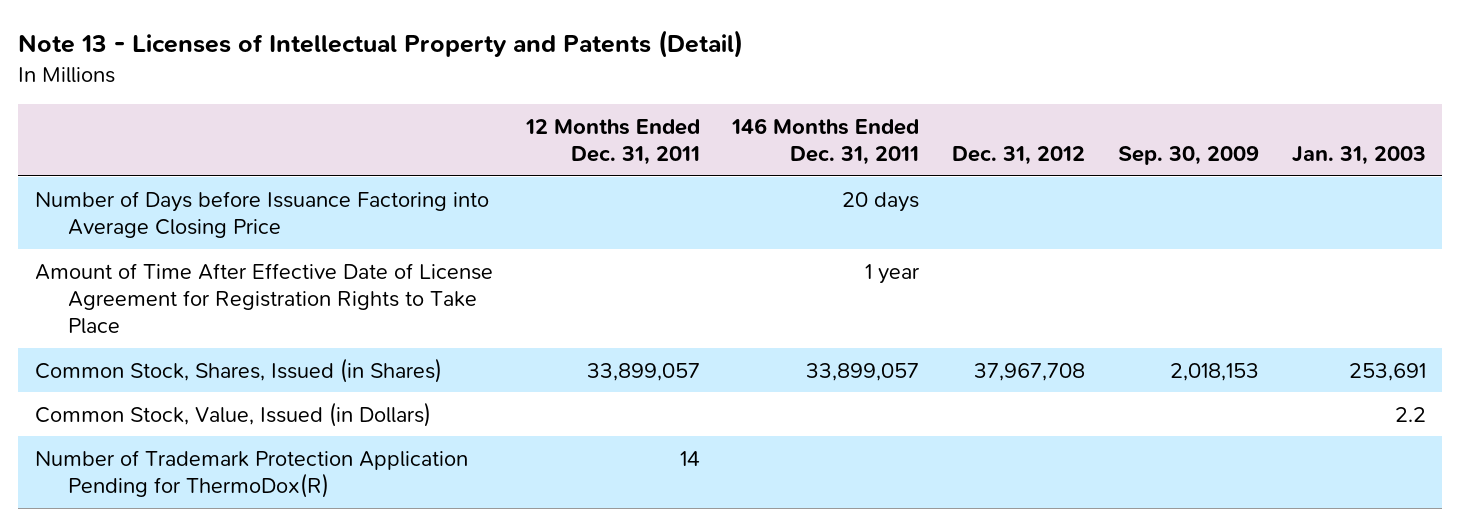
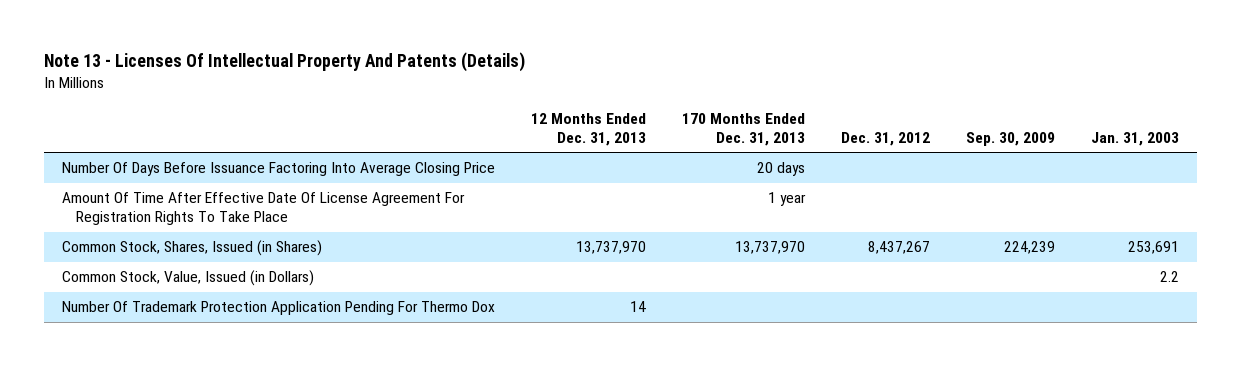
[18,30,744,59] Note 13 - Licenses of Intellectual Property and Patents (Detail) -> [43,52,525,73] Note 13 - Licenses Of Intellectual Property And Patents (Details)
[524,118,700,165] 12 Months Ended Dec. 31, 2011 -> none
[731,117,920,165] 146 Months Ended Dec. 31, 2011 -> none
none -> [530,112,646,146] 12 Months Ended Dec. 31, 2013
none -> [681,112,805,146] 170 Months Ended Dec. 31, 2013
[34,190,489,238] Number of Days before Issuance Factoring into Average Closing Price -> [61,162,495,177] Number Of Days Before Issuance Factoring Into Average Closing Price
[34,262,493,335] Amount of Time After Effective Date of License Agreement for Registration Rights to Take Place -> [61,192,465,226] Amount Of Time After Effective Date Of License Agreement For Registration Rights To Take Place
[974,362,1086,381] 37,967,708 -> [867,241,930,255] 8,437,267
[1169,362,1259,381] 2,018,153 -> [1003,241,1055,255] 224,239
[34,449,468,498] Number of Trademark Protection Application Pending for ThermoDox(R) -> [61,301,495,316] Number Of Trademark Protection Application Pending For Thermo Dox

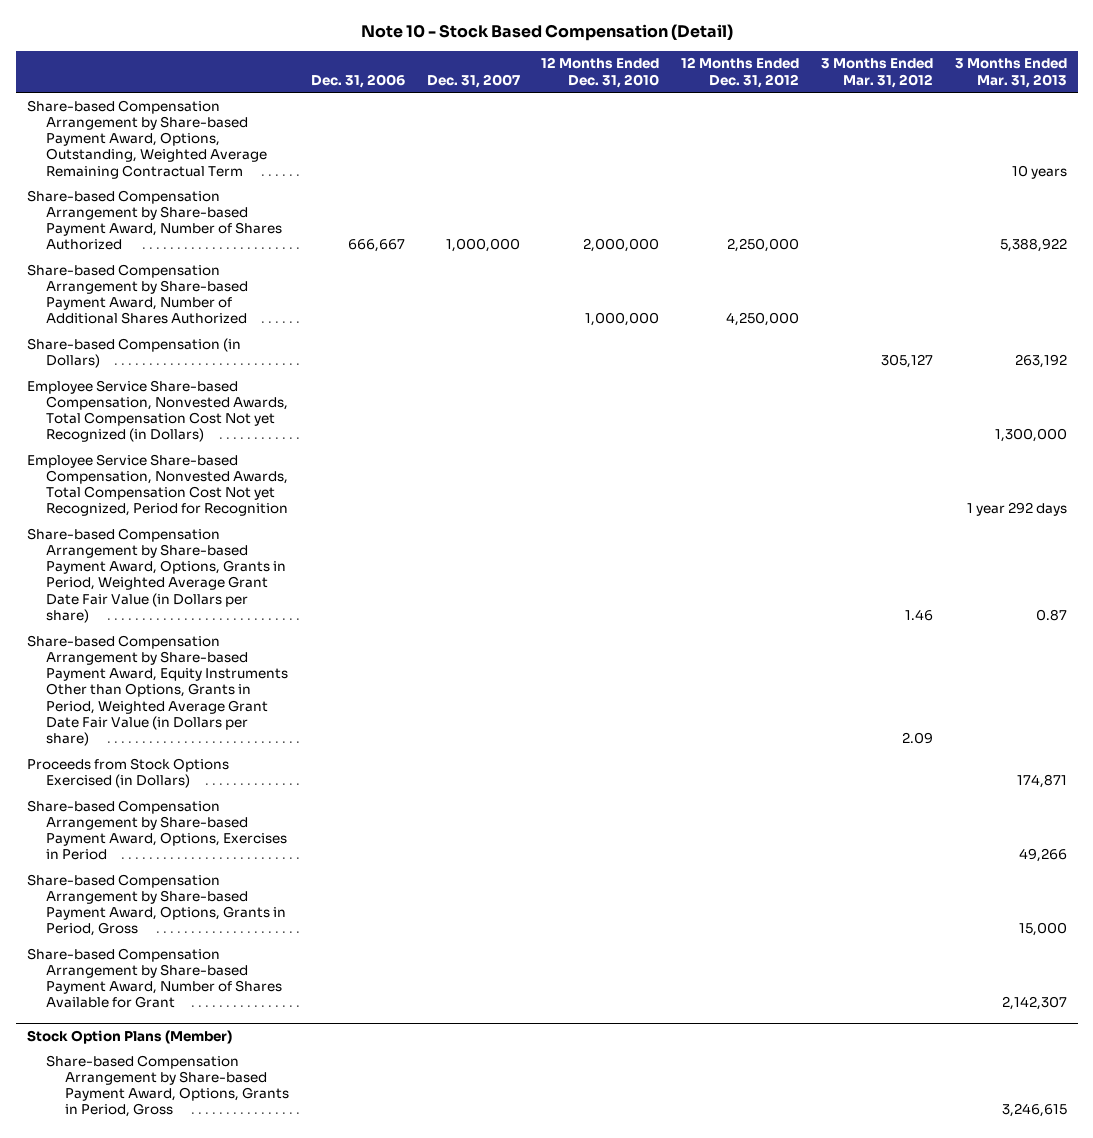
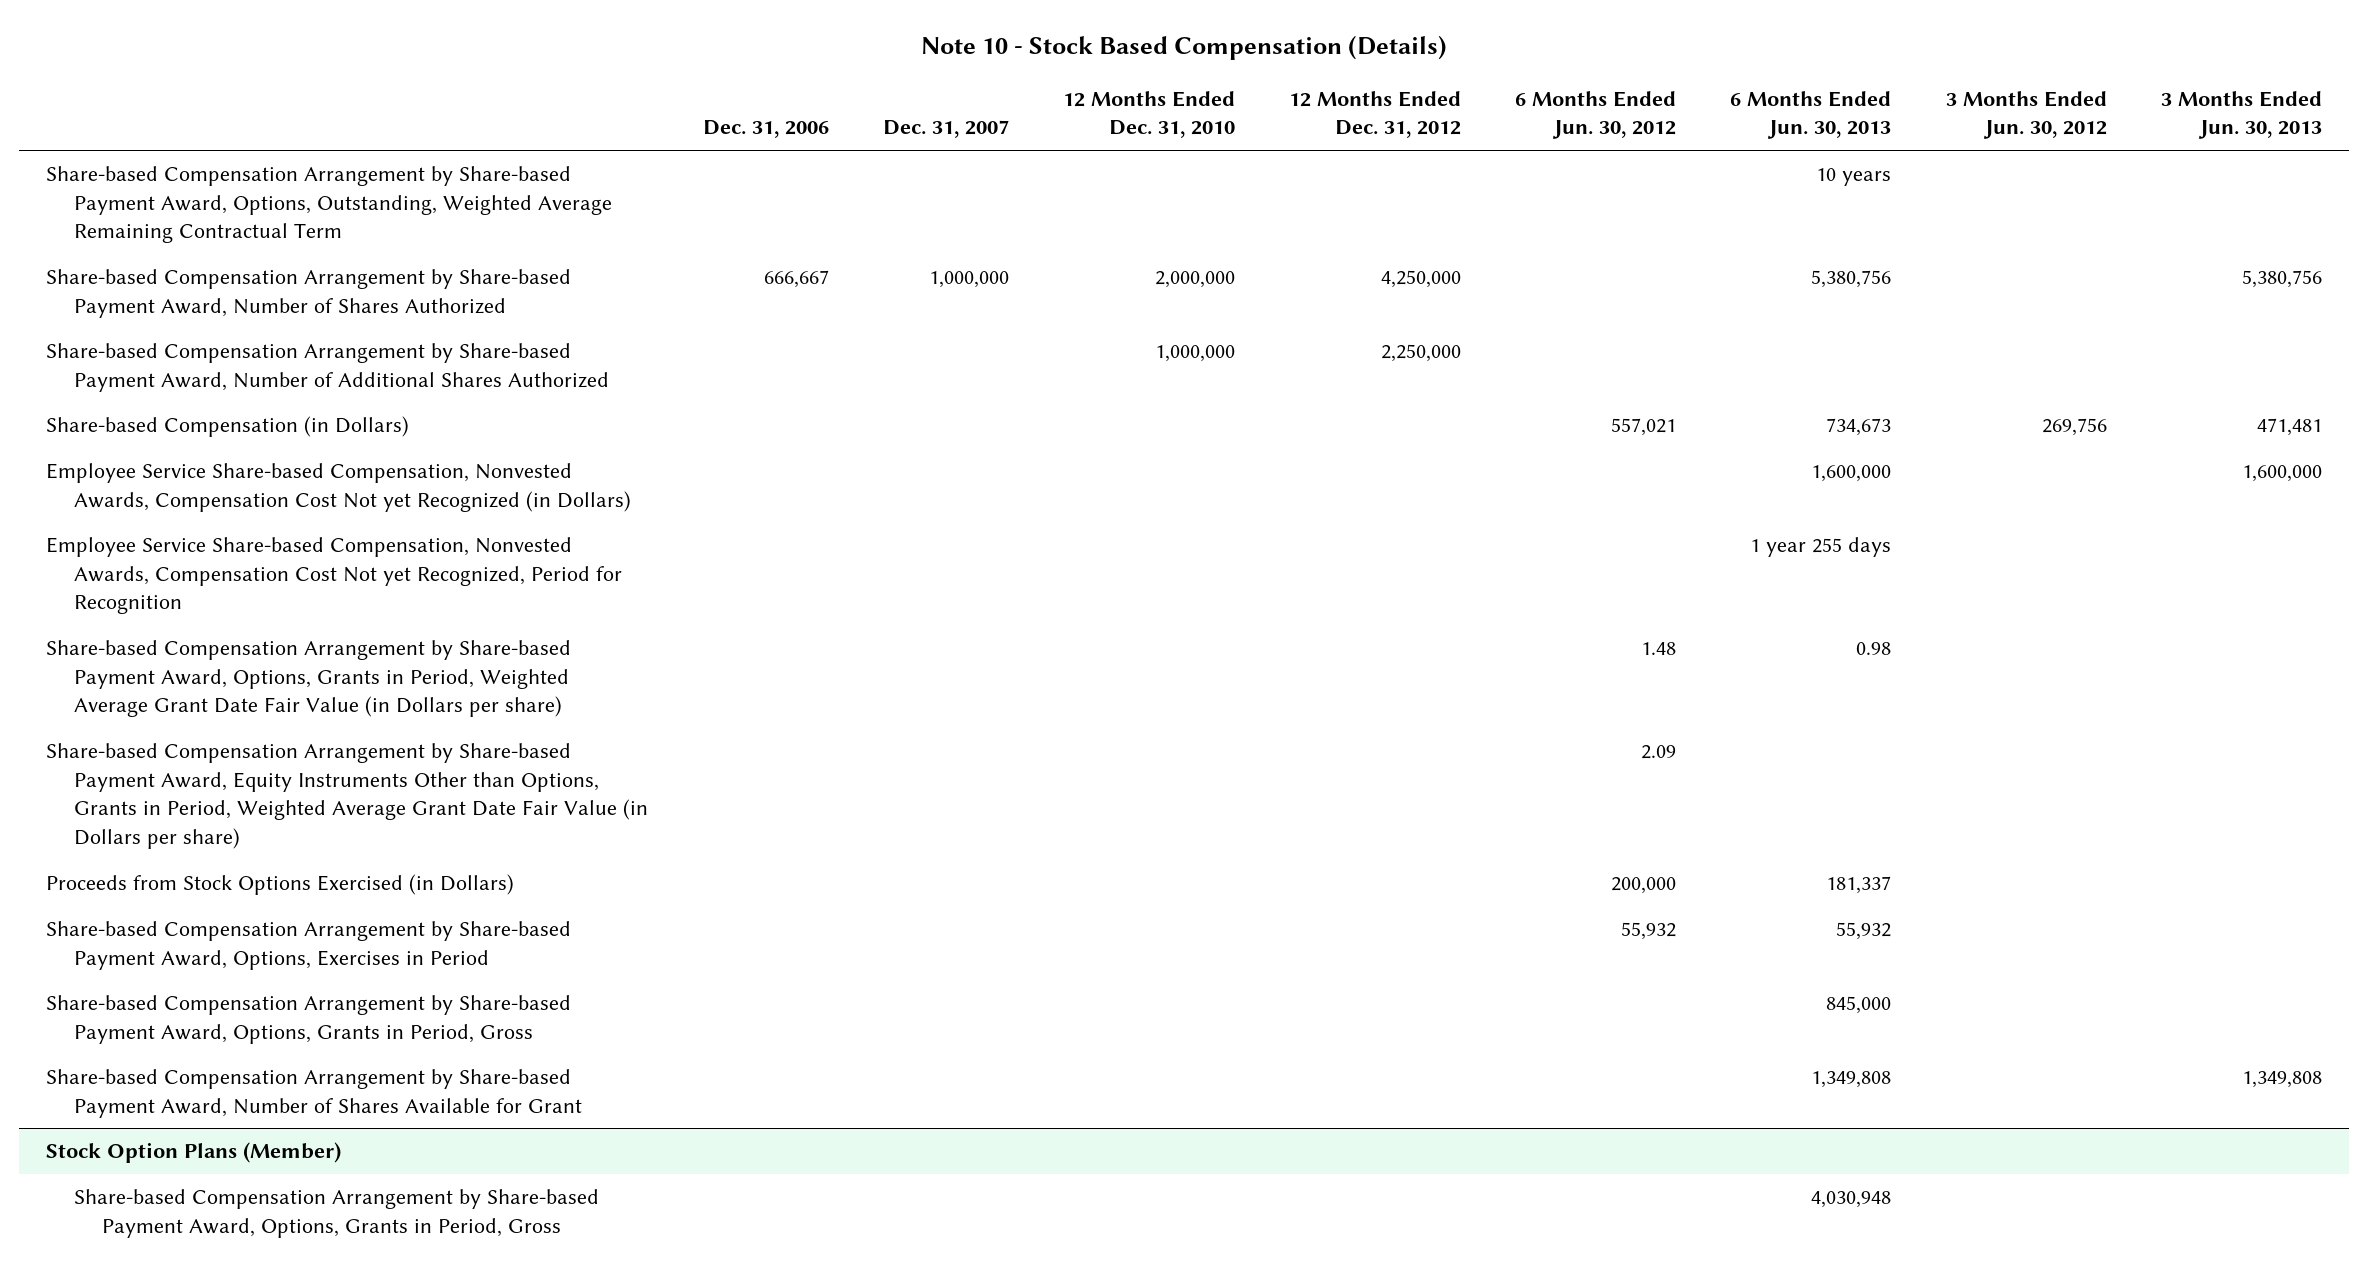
[360,23,733,41] Note 10 - Stock Based Compensation (Detail) -> [921,34,1448,60] Note 10 - Stock Based Compensation (Details)
[820,58,933,88] 3 Months Ended Mar. 31, 2012 -> none
[954,58,1067,88] 3 Months Ended Mar. 31, 2013 -> none
none -> [1515,90,1677,140] 6 Months Ended Jun. 30, 2012
none -> [1730,90,1892,140] 6 Months Ended Jun. 30, 2013
none -> [1945,90,2107,140] 3 Months Ended Jun. 30, 2012
none -> [2160,90,2322,140] 3 Months Ended Jun. 30, 2013
[727,238,800,253] 2,250,000 -> [1381,270,1462,289] 4,250,000
[726,312,800,327] 4,250,000 -> [1381,344,1462,363] 2,250,000
[26,379,288,443] Employee Service Share-based Compensation, Nonvested Awards, Total Compensation Cost Not yet Recognized (in Dollars) -> [46,463,632,512] Employee Service Share-based Compensation, Nonvested Awards, Compensation Cost Not yet Recognized (in Dollars)
[26,453,288,517] Employee Service Share-based Compensation, Nonvested Awards, Total Compensation Cost Not yet Recognized, Period for Recognition -> [46,537,623,615] Employee Service Share-based Compensation, Nonvested Awards, Compensation Cost Not yet Recognized, Period for Recognition

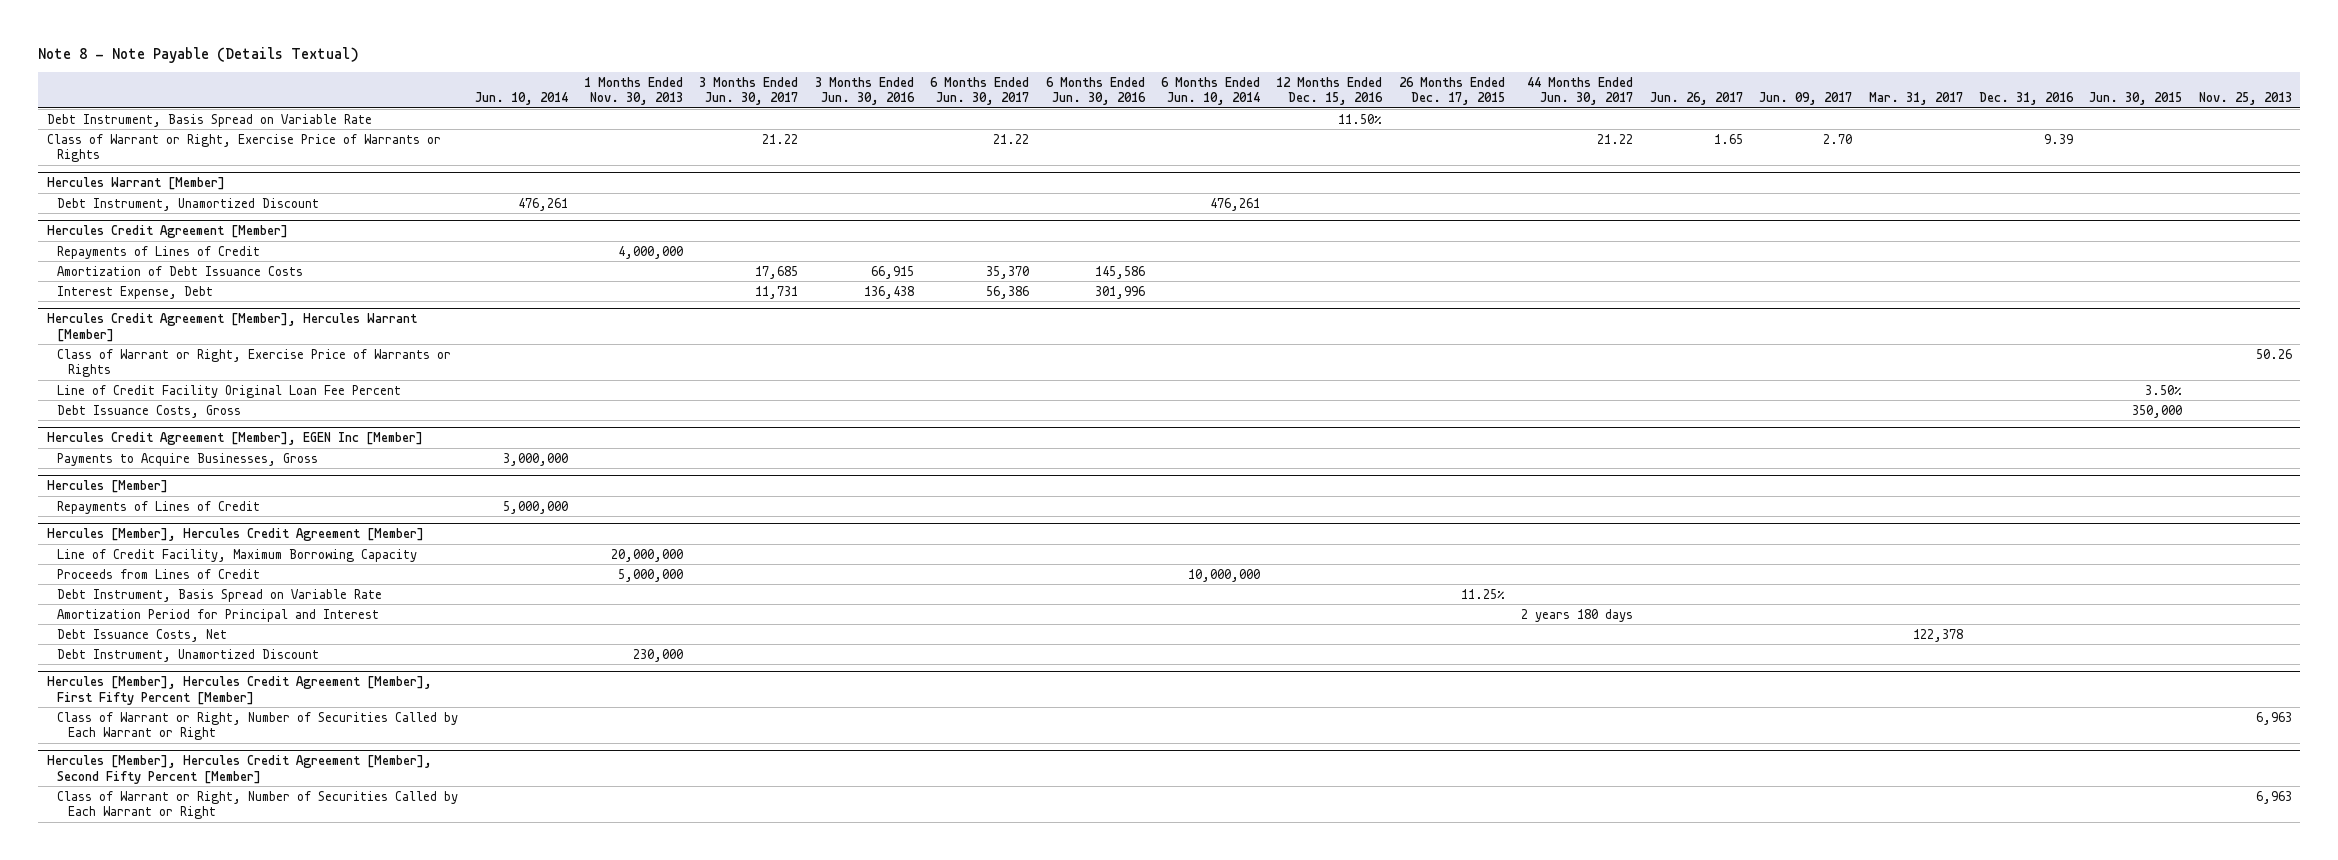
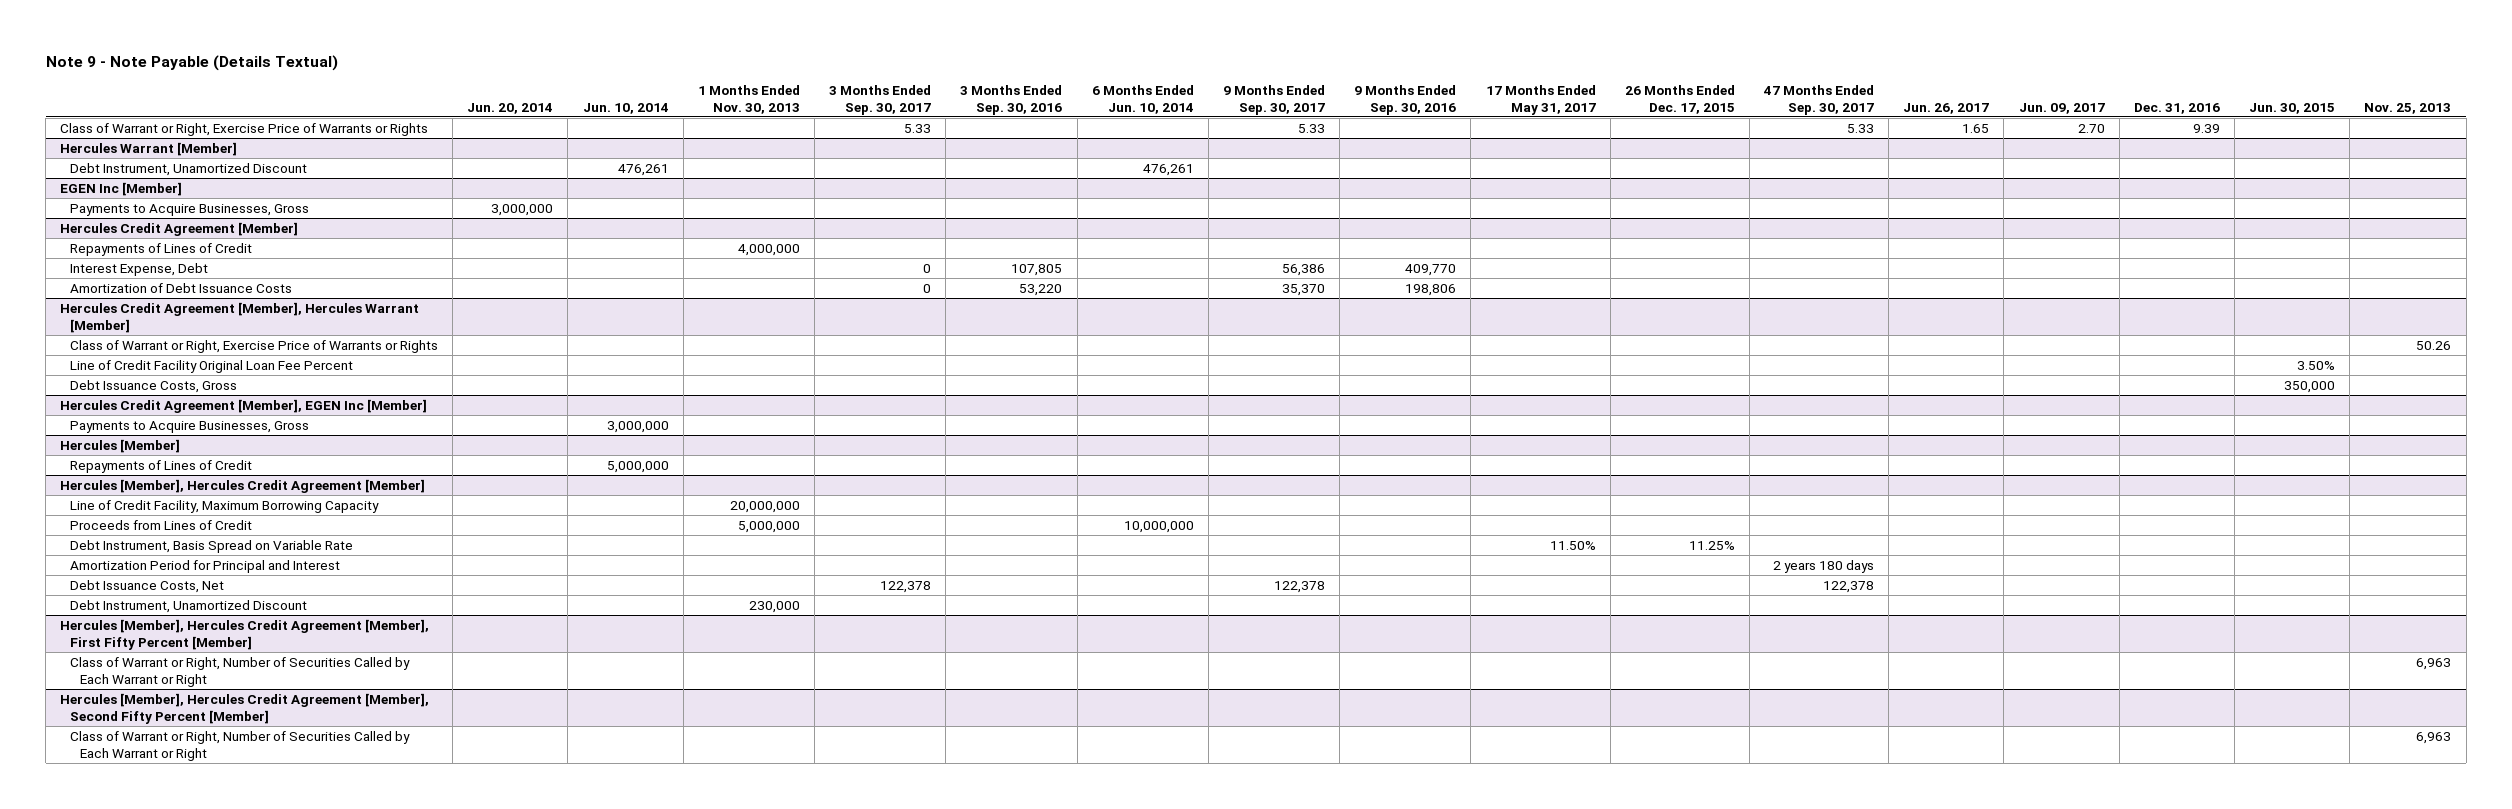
[38,46,360,63] Note 8 - Note Payable (Details Textual) -> [45,54,338,71] Note 9 - Note Payable (Details Textual)
[699,76,799,105] 3 Months Ended Jun. 30, 2017 -> none
[814,76,915,105] 3 Months Ended Jun. 30, 2016 -> none
[930,76,1030,105] 6 Months Ended Jun. 30, 2017 -> none
[1045,76,1146,105] 6 Months Ended Jun. 30, 2016 -> none
[1276,76,1384,105] 12 Months Ended Dec. 15, 2016 -> none
[1527,76,1634,105] 44 Months Ended Jun. 30, 2017 -> none
[1868,91,1963,105] Mar. 31, 2017 -> none
none -> [467,102,554,114] Jun. 20, 2014
none -> [829,84,932,115] 3 Months Ended Sep. 30, 2017
none -> [960,84,1063,115] 3 Months Ended Sep. 30, 2016
none -> [1222,84,1325,115] 9 Months Ended Sep. 30, 2017
none -> [1354,84,1457,115] 9 Months Ended Sep. 30, 2016
none -> [1485,84,1596,115] 17 Months Ended May 31, 2017
none -> [1763,84,1875,115] 47 Months Ended Sep. 30, 2017
[46,113,372,127] Debt Instrument, Basis Spread on Variable Rate -> none
none -> [60,181,183,196] EGEN Inc [Member]
none -> [69,203,309,216] Payments to Acquire Businesses, Gross
[57,265,304,276] Amortization of Debt Issuance Costs -> [69,282,292,293] Amortization of Debt Issuance Costs

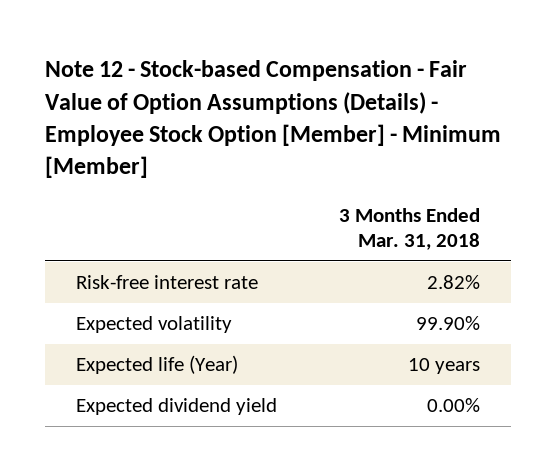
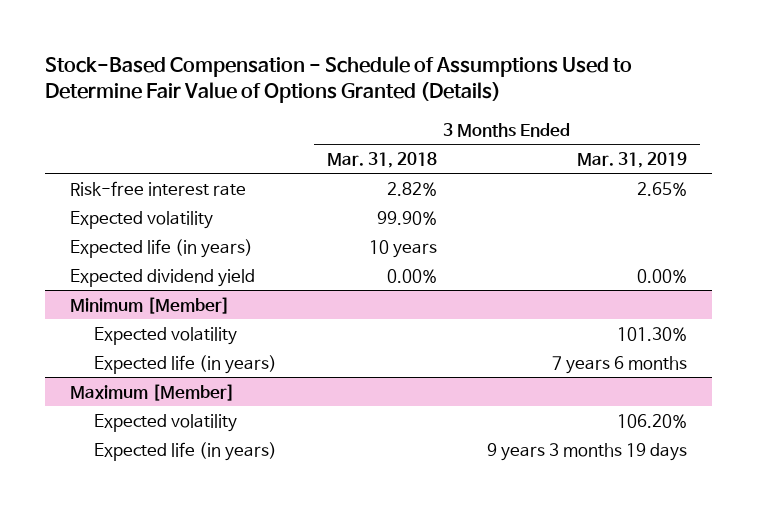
[45,60,502,179] Note 12 - Stock-based Compensation - Fair Value of Option Assumptions (Details) - Employee Stock Option [Member] - Minimum [Member] -> [45,55,633,104] Stock-Based Compensation - Schedule of Assumptions Used to Determine Fair Value of Options Granted (Details)
none -> [577,152,688,169] Mar. 31, 2019
[75,355,238,375] Expected life (Year) -> [70,238,254,258] Expected life (in years)
none -> [70,296,231,314] Minimum [Member]
none -> [93,326,237,345] Expected volatility
none -> [93,354,277,374] Expected life (in years)
none -> [70,383,236,401] Maximum [Member]
none -> [93,413,237,432] Expected volatility
none -> [93,441,277,461] Expected life (in years)

